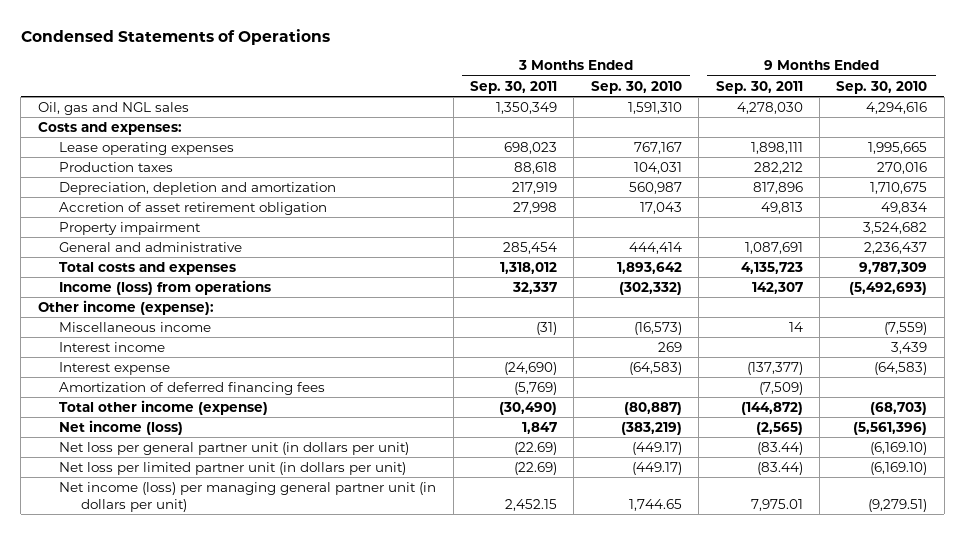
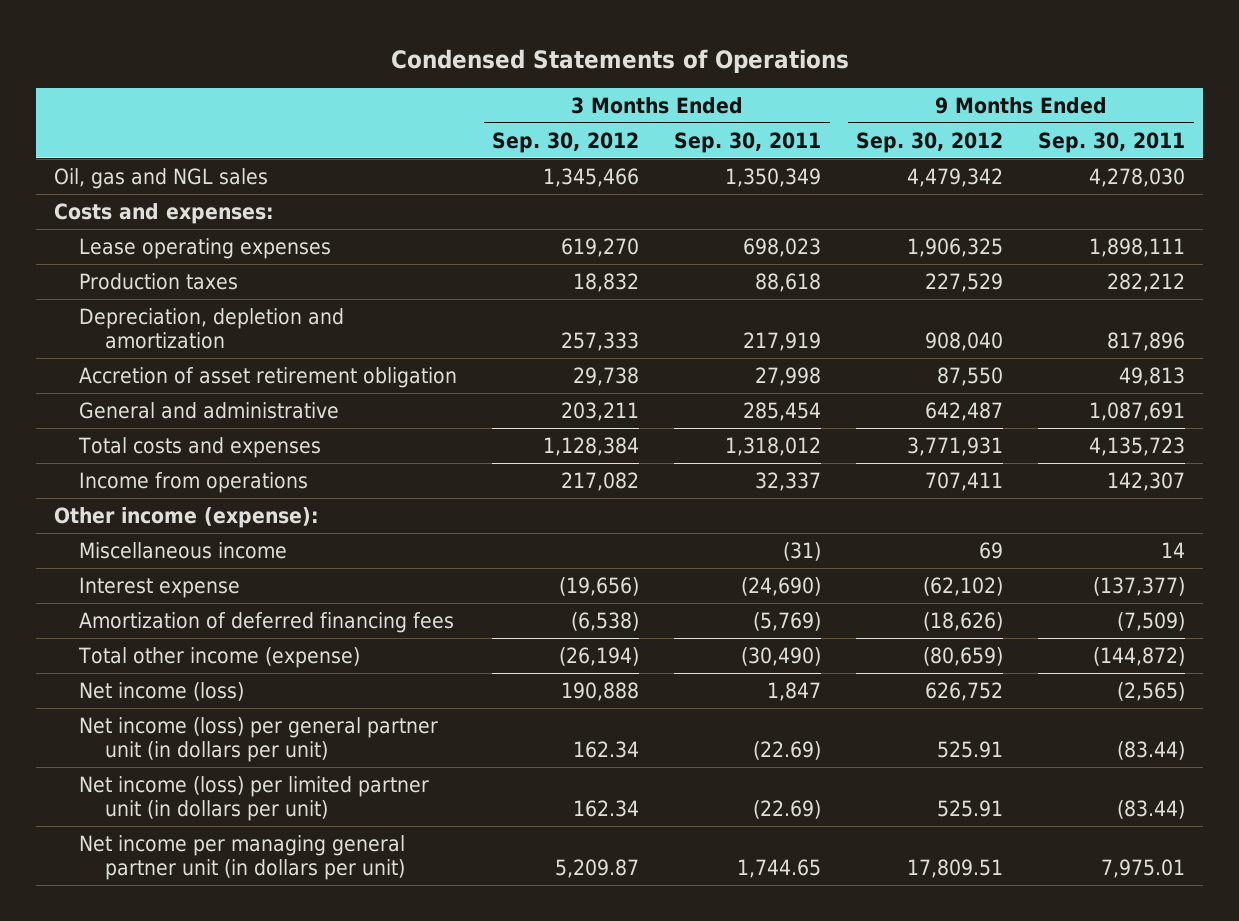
[590,80,682,94] Sep. 30, 2010 -> none
[836,80,928,94] Sep. 30, 2010 -> none
none -> [492,131,640,153] Sep. 30, 2012
none -> [856,131,1004,153] Sep. 30, 2012
[59,221,202,235] Property impairment -> none
[59,279,272,295] Income (loss) from operations -> [79,471,309,493] Income from operations
[59,341,166,352] Interest income -> none
[59,441,410,455] Net loss per general partner unit (in dollars per unit) -> [79,716,439,763] Net income (loss) per general partner unit (in dollars per unit)
[59,461,407,475] Net loss per limited partner unit (in dollars per unit) -> [79,775,430,822] Net income (loss) per limited partner unit (in dollars per unit)
[59,481,437,512] Net income (loss) per managing general partner unit (in dollars per unit) -> [79,834,406,881] Net income per managing general partner unit (in dollars per unit)
[505,498,558,511] 2,452.15 -> [737,859,822,879] 1,744.65

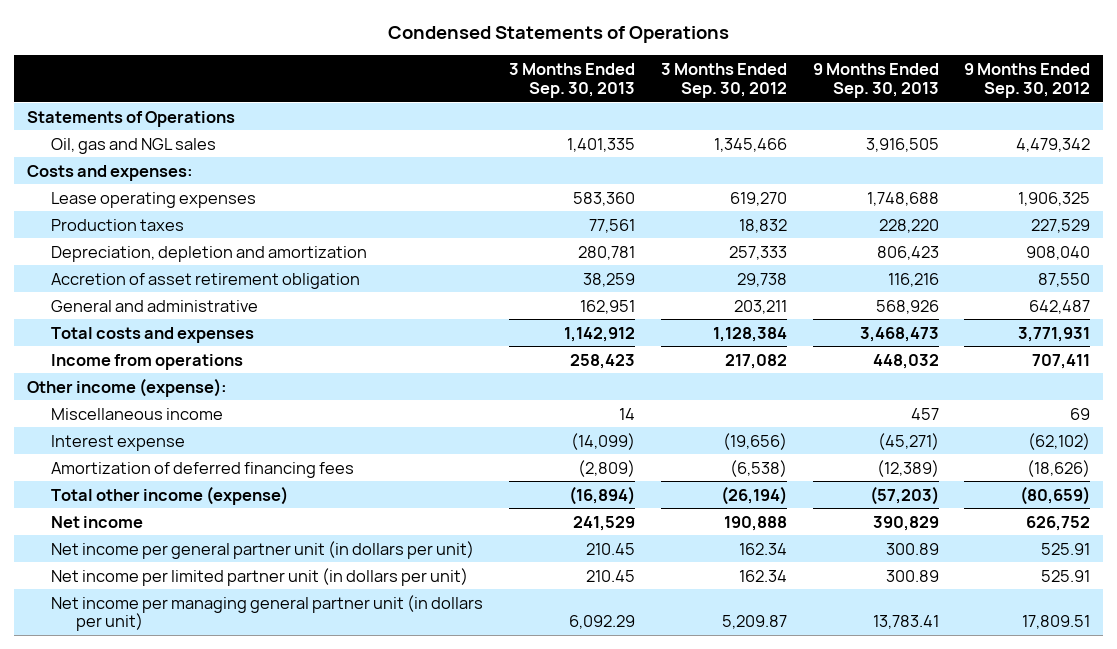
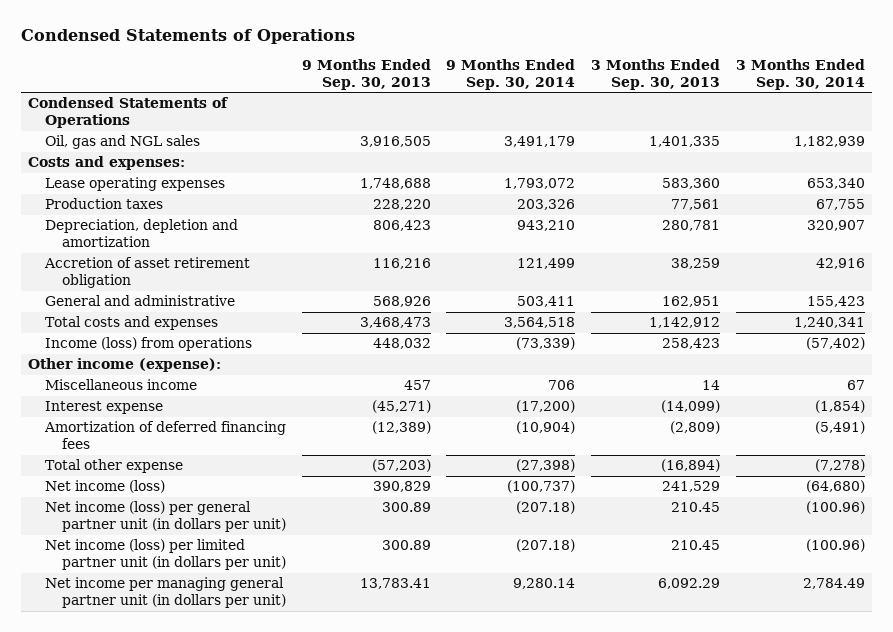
[660,63,787,98] 3 Months Ended Sep. 30, 2012 -> none
[964,63,1091,98] 9 Months Ended Sep. 30, 2012 -> none
none -> [446,58,576,90] 9 Months Ended Sep. 30, 2014
none -> [735,58,865,90] 3 Months Ended Sep. 30, 2014
[26,110,235,127] Statements of Operations -> [28,97,229,129] Condensed Statements of Operations
[51,353,244,370] Income from operations -> [45,337,253,352] Income (loss) from operations
[51,485,289,505] Total other income (expense) -> [45,459,184,474] Total other expense
[51,515,144,528] Net income -> [45,480,166,494] Net income (loss)
[51,540,475,559] Net income per general partner unit (in dollars per unit) -> [45,501,287,533] Net income (loss) per general partner unit (in dollars per unit)
[51,567,469,586] Net income per limited partner unit (in dollars per unit) -> [45,539,287,571] Net income (loss) per limited partner unit (in dollars per unit)

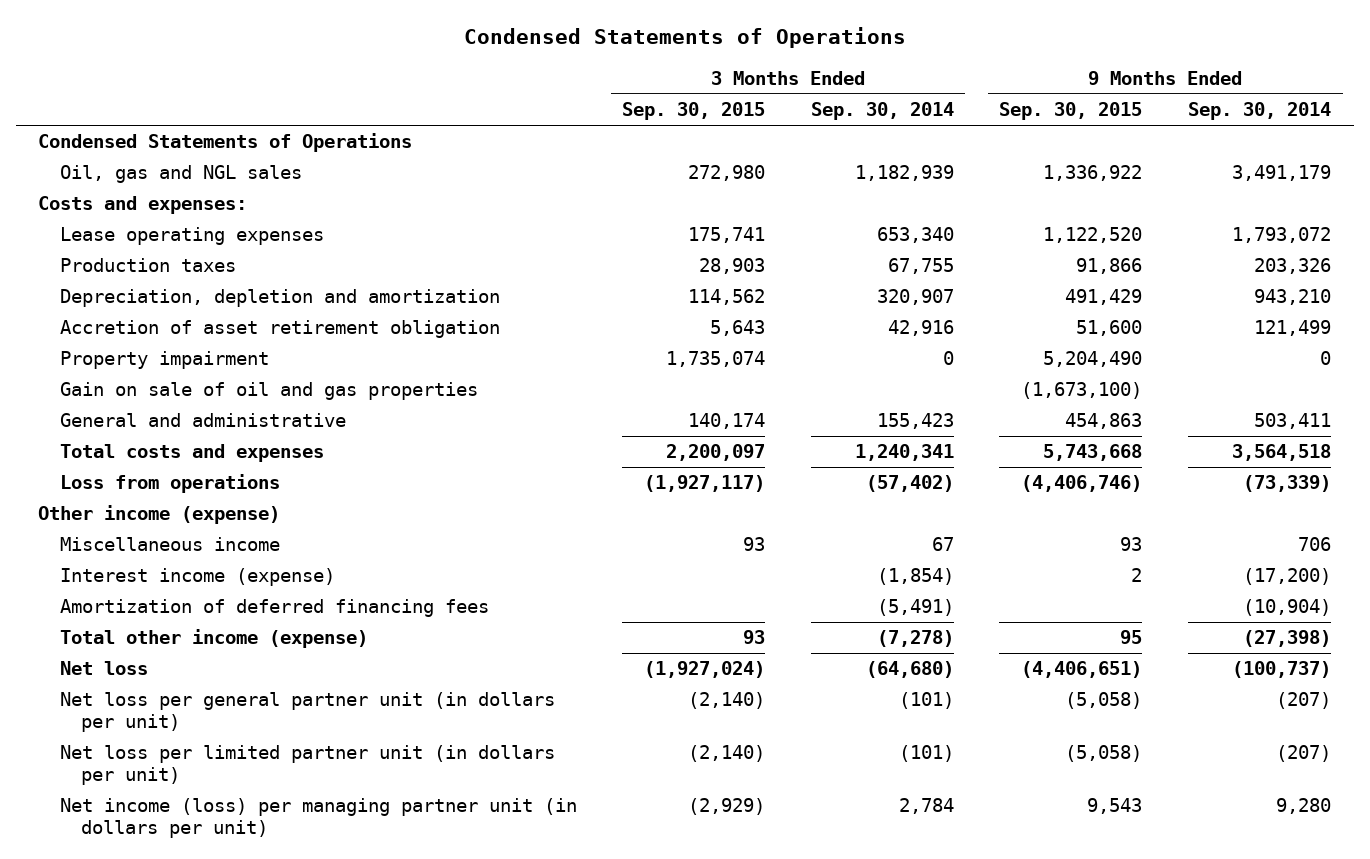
[301,58,431,90] 9 Months Ended Sep. 30, 2013 -> none
[590,58,720,90] 3 Months Ended Sep. 30, 2013 -> none
none -> [622,102,766,121] Sep. 30, 2015
none -> [999,102,1143,121] Sep. 30, 2015
none -> [59,351,269,370] Property impairment
none -> [59,382,478,401] Gain on sale of oil and gas properties
[45,337,253,352] Income (loss) from operations -> [59,474,280,494] Loss from operations
[28,358,222,373] Other income (expense): -> [38,505,281,525] Other income (expense)
[45,401,164,415] Interest expense -> [59,568,335,587] Interest income (expense)
[45,459,184,474] Total other expense -> [59,629,368,649] Total other income (expense)
[45,480,166,494] Net income (loss) -> [59,661,148,676] Net loss
[45,501,287,533] Net income (loss) per general partner unit (in dollars per unit) -> [59,692,555,732] Net loss per general partner unit (in dollars per unit)
[516,501,576,515] (207.18) -> [1276,692,1332,710] (207)
[805,501,865,515] (100.96) -> [898,692,954,710] (101)
[45,539,287,571] Net income (loss) per limited partner unit (in dollars per unit) -> [59,745,555,785] Net loss per limited partner unit (in dollars per unit)
[516,539,576,553] (207.18) -> [1276,745,1332,763] (207)
[805,539,865,553] (100.96) -> [898,745,954,763] (101)
[45,577,287,609] Net income per managing general partner unit (in dollars per unit) -> [59,798,577,838] Net income (loss) per managing partner unit (in dollars per unit)
[513,578,576,590] 9,280.14 -> [1276,798,1332,815] 9,280
[802,578,865,590] 2,784.49 -> [898,798,954,815] 2,784

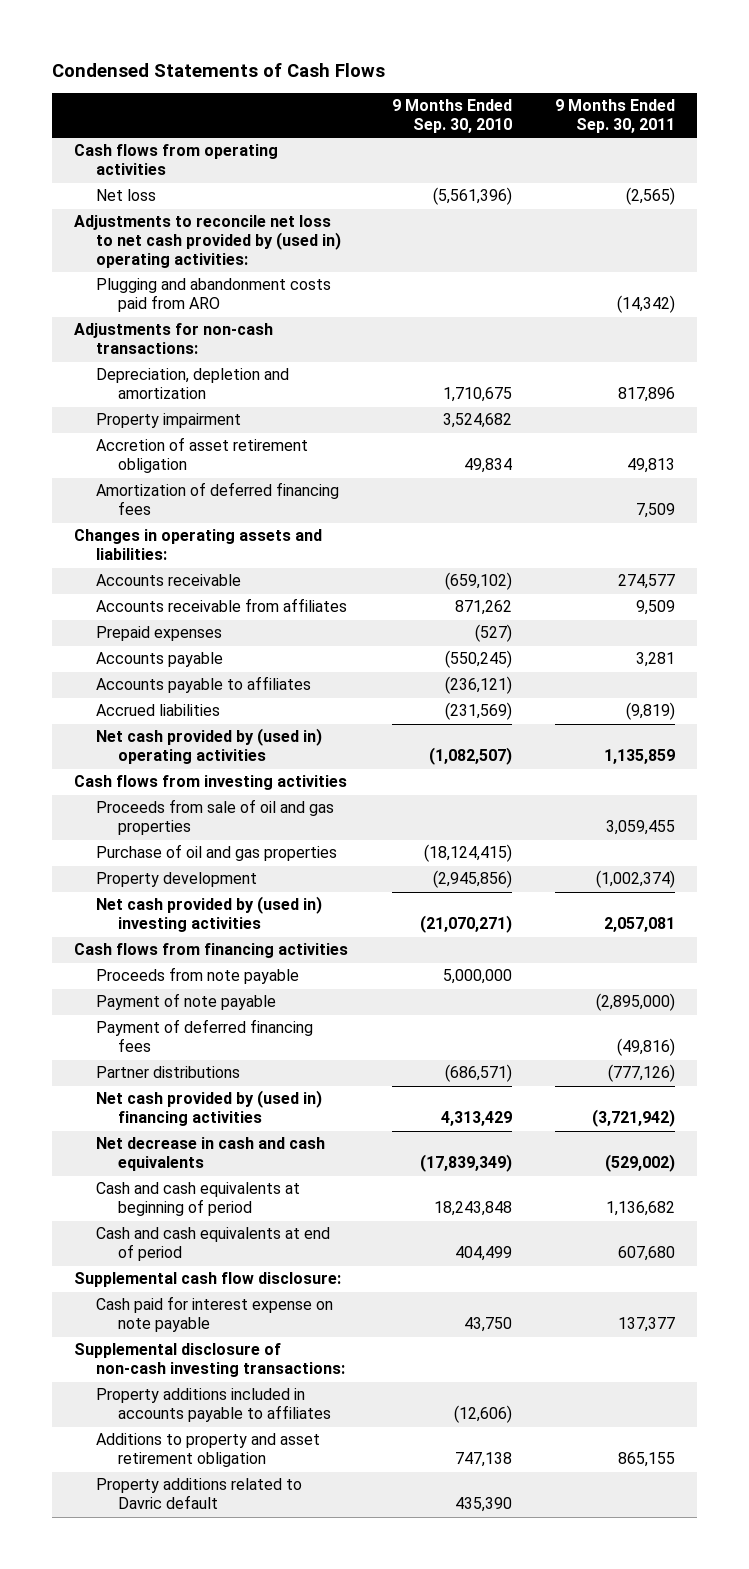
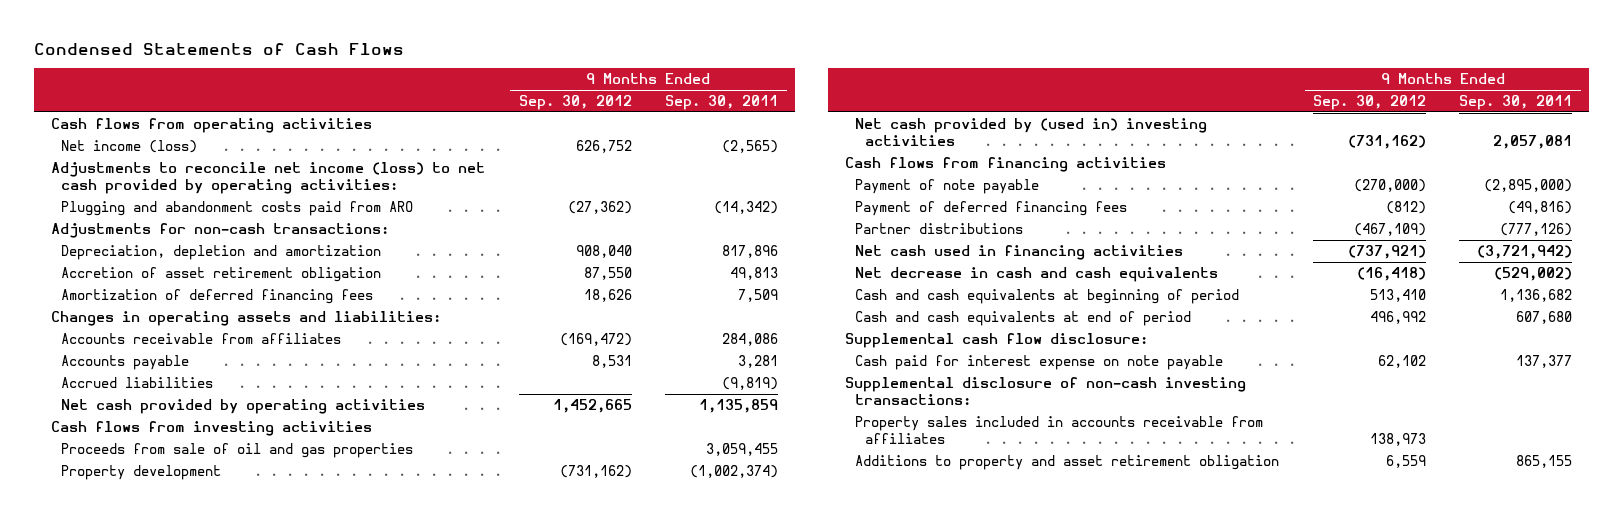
[391,99,512,134] 9 Months Ended Sep. 30, 2010 -> none
none -> [518,95,632,111] Sep. 30, 2012
[95,189,156,202] Net loss -> [61,139,198,153] Net income (loss)
[73,215,341,269] Adjustments to reconcile net loss to net cash provided by (used in) operating activities: -> [51,161,486,194] Adjustments to reconcile net income (loss) to net cash provided by operating activities:
[95,413,241,429] Property impairment -> none
[95,574,241,587] Accounts receivable -> none
[95,626,222,642] Prepaid expenses -> none
[636,600,676,616] 9,509 -> [722,332,779,346] 284,086
[95,676,311,694] Accounts payable to affiliates -> none
[95,728,322,765] Net cash provided by (used in) operating activities -> [61,398,426,414] Net cash provided by operating activities
[95,844,337,862] Purchase of oil and gas properties -> none
[95,967,299,985] Proceeds from note payable -> none
[95,1090,322,1127] Net cash provided by (used in) financing activities -> [855,244,1184,260] Net cash used in financing activities
[95,1388,331,1423] Property additions included in accounts payable to affiliates -> none
none -> [855,415,1264,444] Property sales included in accounts receivable from affiliates
[95,1478,302,1510] Property additions related to Davric default -> none

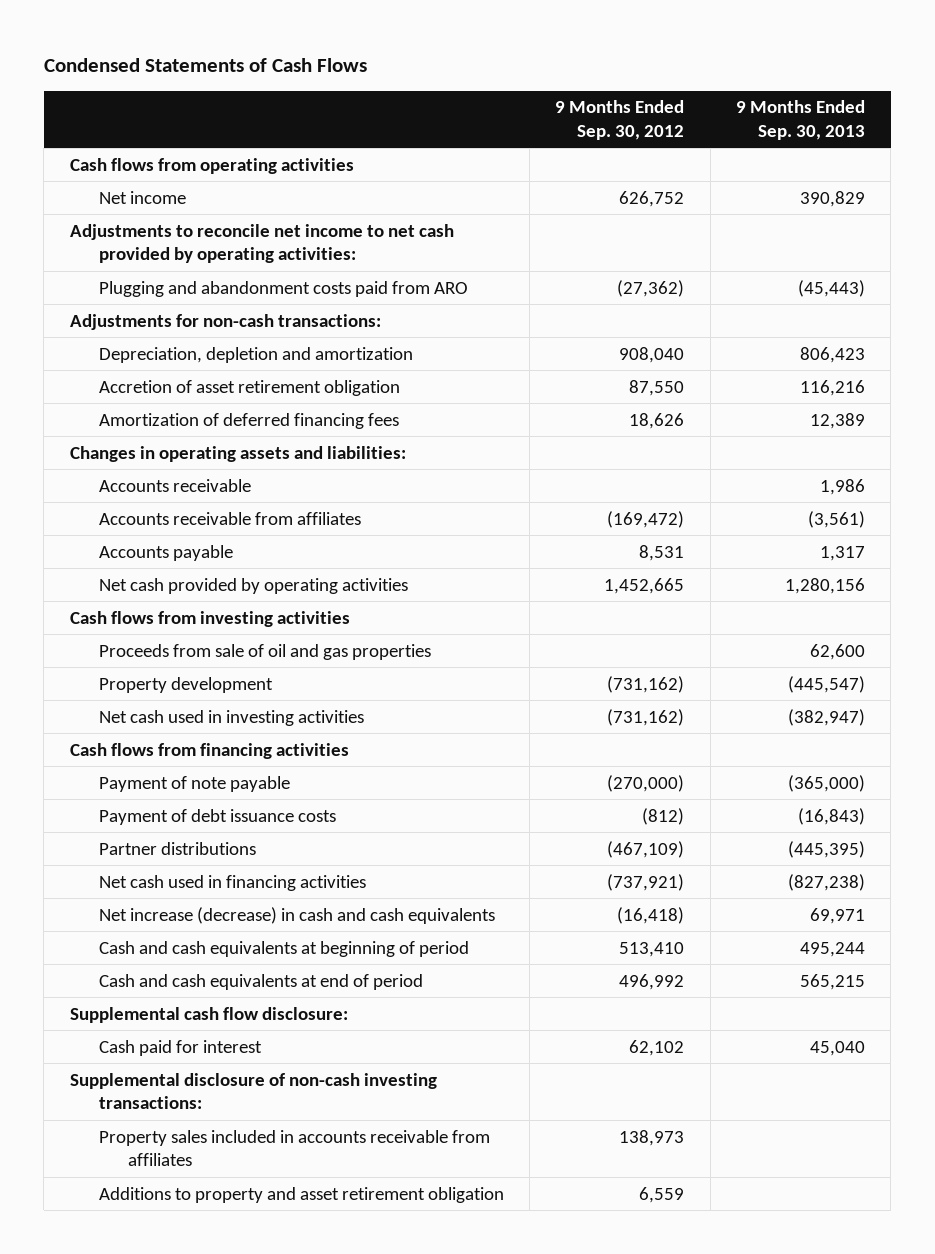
[665,95,779,111] Sep. 30, 2011 -> none
none -> [736,100,866,140] 9 Months Ended Sep. 30, 2013
[61,139,198,153] Net income (loss) -> [98,190,186,204] Net income
[51,161,486,194] Adjustments to reconcile net income (loss) to net cash provided by operating activities: -> [69,223,454,264] Adjustments to reconcile net income to net cash provided by operating activities:
none -> [98,478,251,492] Accounts receivable
[61,376,214,388] Accrued liabilities -> none
[855,117,1208,146] Net cash provided by (used in) investing activities -> [98,709,364,726] Net cash used in investing activities
[855,200,1128,216] Payment of deferred financing fees -> [98,808,336,825] Payment of debt issuance costs
[855,266,1219,282] Net decrease in cash and cash equivalents -> [98,906,495,924] Net increase (decrease) in cash and cash equivalents
[855,354,1224,370] Cash paid for interest expense on note payable -> [98,1039,262,1056] Cash paid for interest

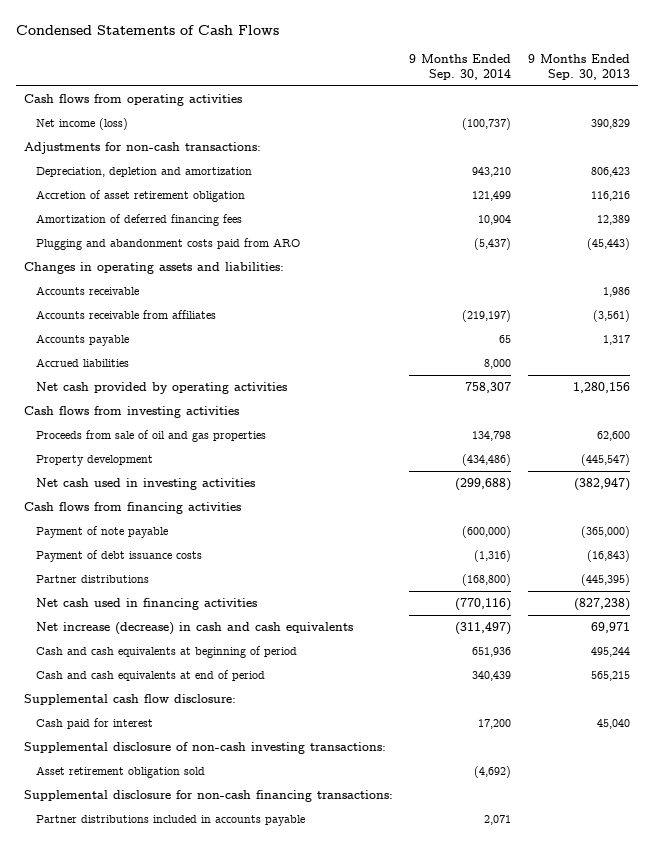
[555,100,685,140] 9 Months Ended Sep. 30, 2012 -> none
none -> [409,53,512,80] 9 Months Ended Sep. 30, 2014
[69,223,454,264] Adjustments to reconcile net income to net cash provided by operating activities: -> none
[98,190,186,204] Net income -> [36,117,129,130] Net income (loss)
[98,280,468,297] Plugging and abandonment costs paid from ARO -> [36,237,301,250] Plugging and abandonment costs paid from ARO
none -> [36,357,130,367] Accrued liabilities
[98,1129,490,1167] Property sales included in accounts receivable from affiliates -> none
[98,1186,504,1203] Additions to property and asset retirement obligation -> none
none -> [36,765,206,778] Asset retirement obligation sold
none -> [24,789,394,802] Supplemental disclosure for non-cash financing transactions:
none -> [36,814,306,826] Partner distributions included in accounts payable

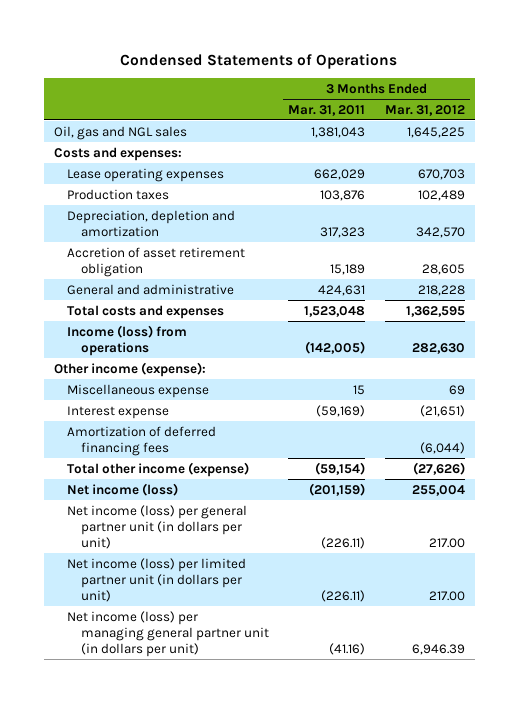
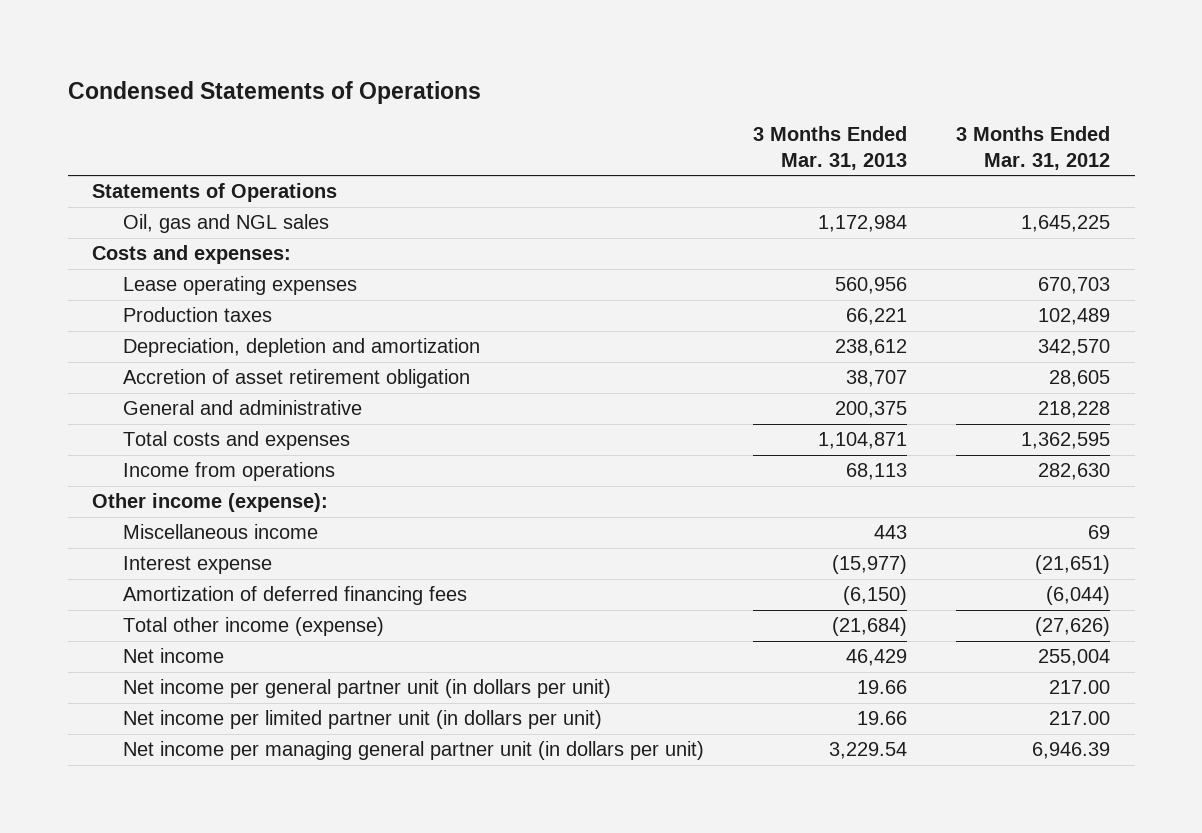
[288,104,366,116] Mar. 31, 2011 -> none
none -> [752,126,907,170] 3 Months Ended Mar. 31, 2013
none -> [92,183,338,203] Statements of Operations
[67,324,188,356] Income (loss) from operations -> [122,462,335,482] Income from operations
[67,383,210,398] Miscellaneous expense -> none
none -> [122,524,318,540] Miscellaneous income
[67,482,179,496] Net income (loss) -> [122,648,224,664] Net income
[67,504,248,550] Net income (loss) per general partner unit (in dollars per unit) -> [122,679,611,699] Net income per general partner unit (in dollars per unit)
[67,557,247,603] Net income (loss) per limited partner unit (in dollars per unit) -> [122,710,602,730] Net income per limited partner unit (in dollars per unit)
[67,610,269,658] Net income (loss) per managing general partner unit (in dollars per unit) -> [122,741,704,761] Net income per managing general partner unit (in dollars per unit)

